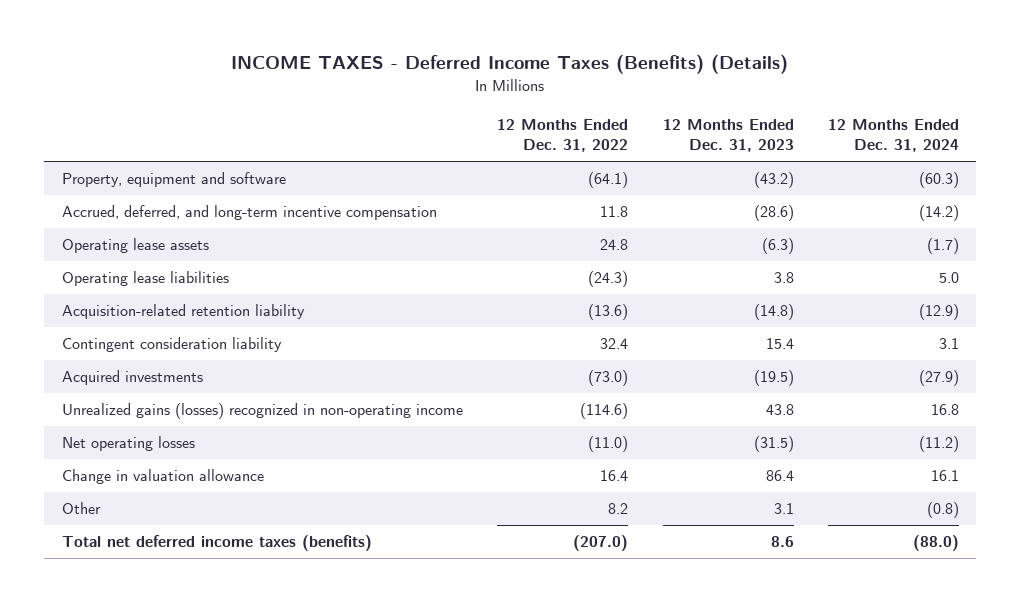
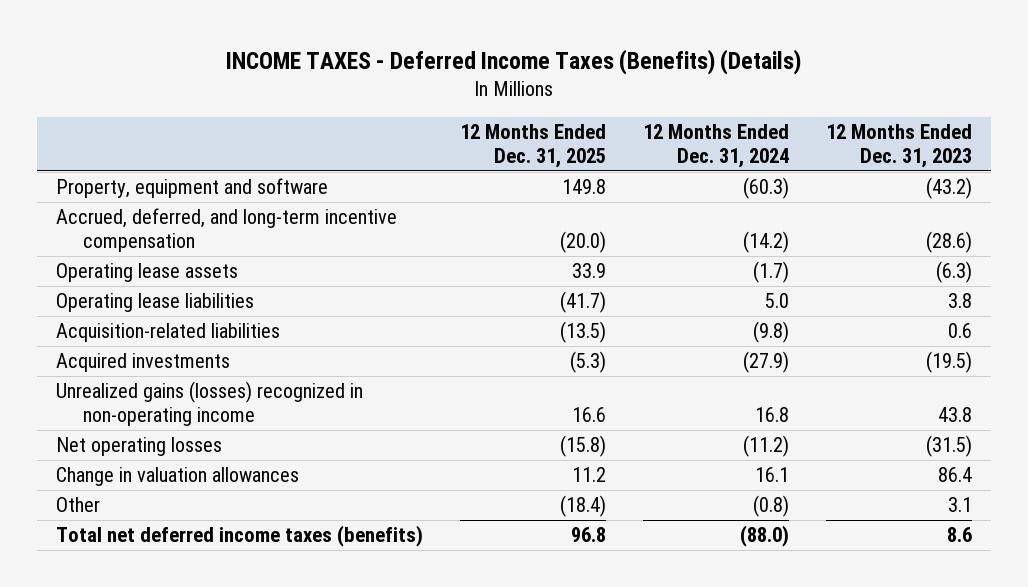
[497,118,629,153] 12 Months Ended Dec. 31, 2022 -> none
none -> [459,123,606,168] 12 Months Ended Dec. 31, 2025
[61,337,282,353] Contingent consideration liability -> none
[61,304,305,320] Acquisition-related retention liability -> [55,323,280,343] Acquisition-related liabilities
[753,304,794,321] (14.8) -> [948,323,973,339] 0.6
[919,304,960,321] (12.9) -> [753,321,790,344] (9.8)
[61,469,264,485] Change in valuation allowance -> [55,467,299,487] Change in valuation allowances

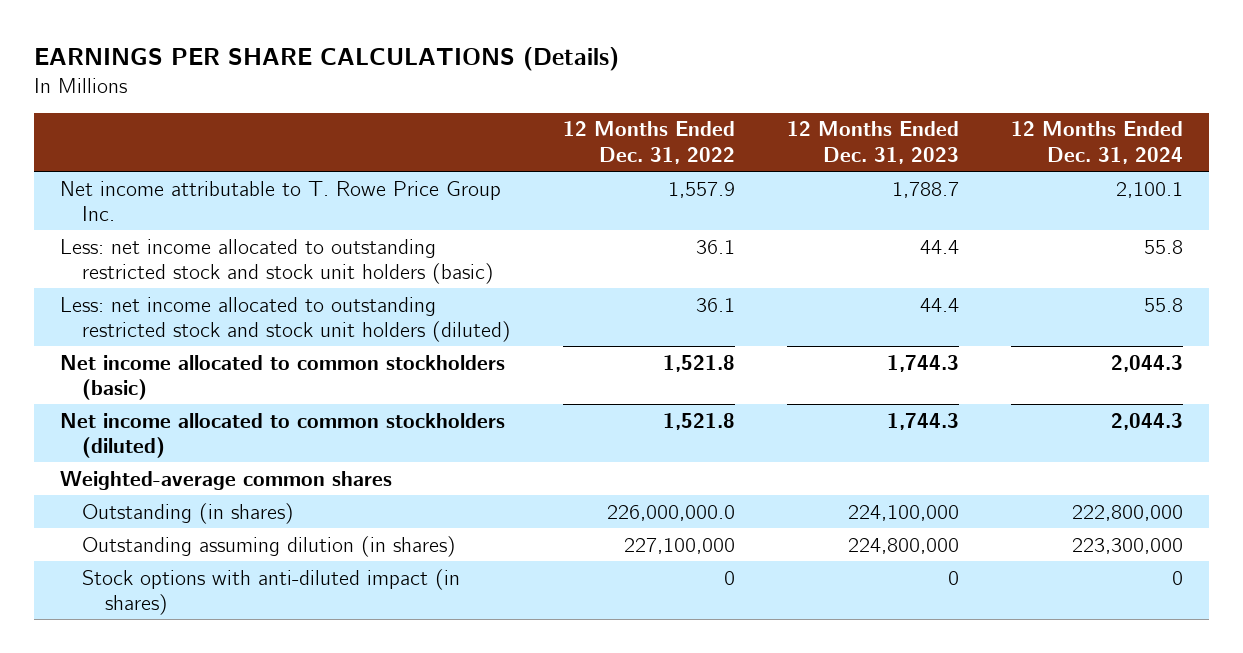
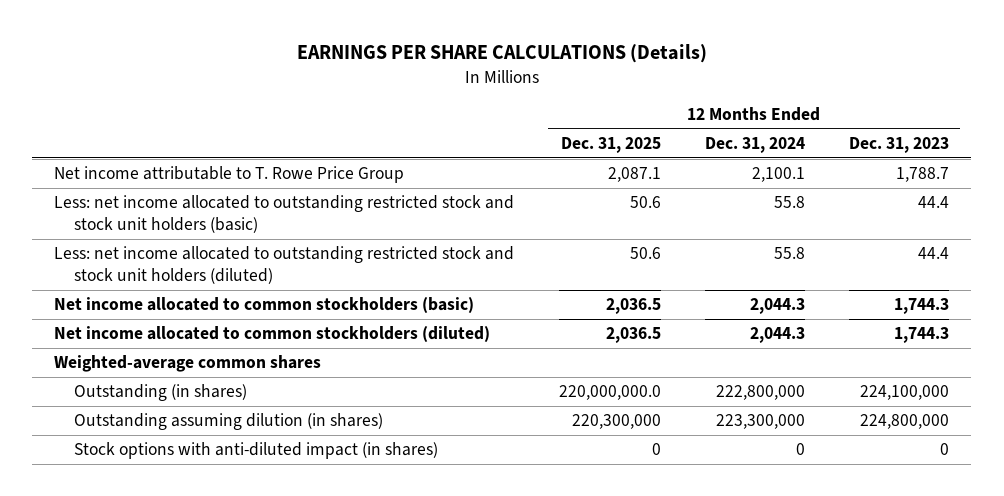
[563,121,736,164] 12 Months Ended Dec. 31, 2022 -> none
none -> [560,137,661,154] Dec. 31, 2025
[59,180,501,221] Net income attributable to T. Rowe Price Group Inc. -> [54,166,405,184] Net income attributable to T. Rowe Price Group

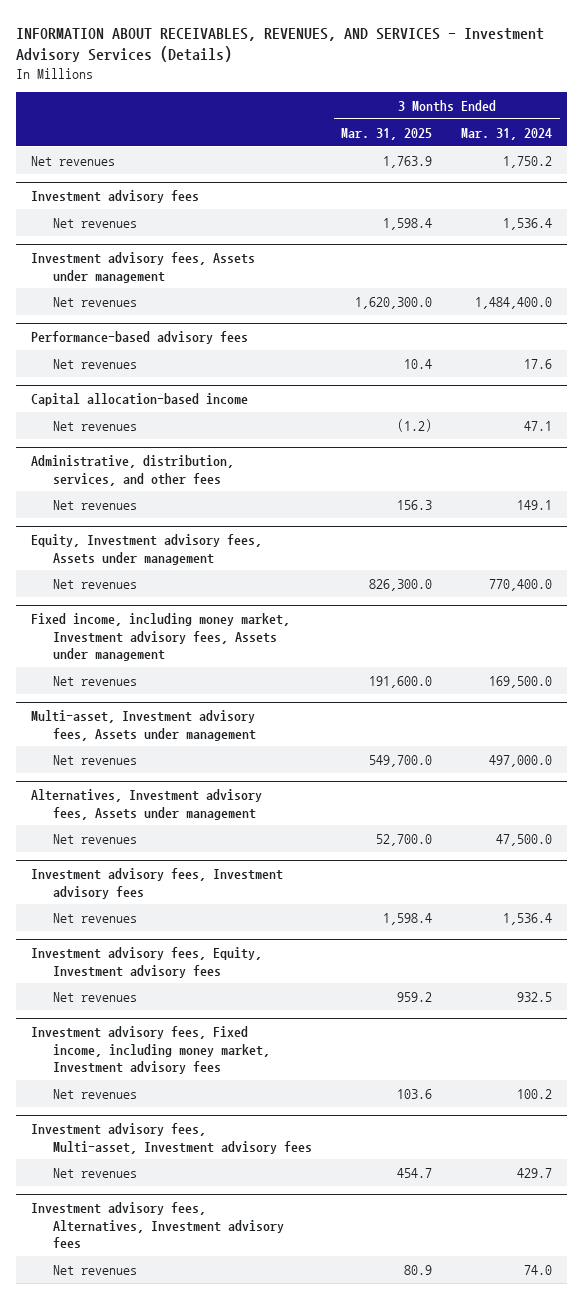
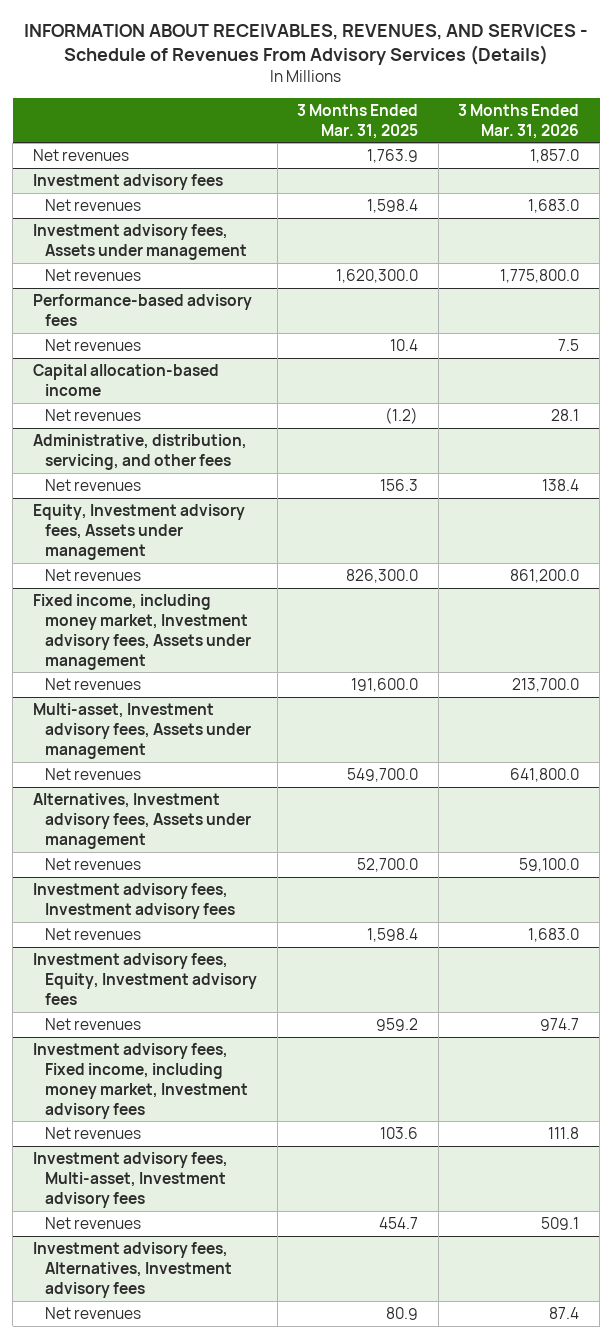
[16,27,545,63] INFORMATION ABOUT RECEIVABLES, REVENUES, AND SERVICES - Investment Advisory Services (Details) -> [24,23,589,66] INFORMATION ABOUT RECEIVABLES, REVENUES, AND SERVICES - Schedule of Revenues From Advisory Services (Details)
[461,127,553,140] Mar. 31, 2024 -> none
none -> [458,103,580,139] 3 Months Ended Mar. 31, 2026
[30,455,234,486] Administrative, distribution, services, and other fees -> [32,434,247,470] Administrative, distribution, servicing, and other fees

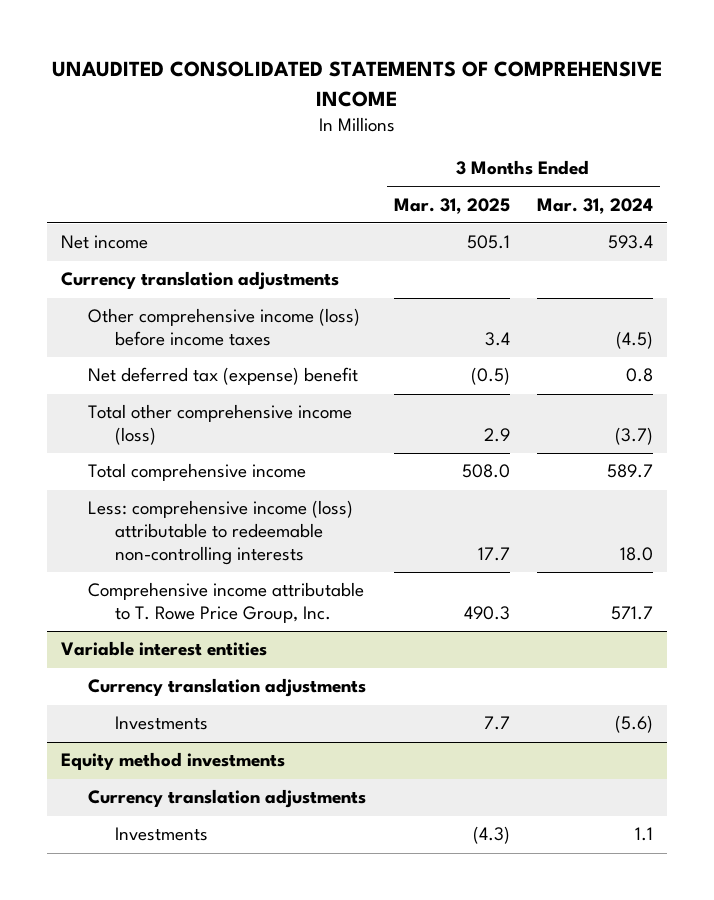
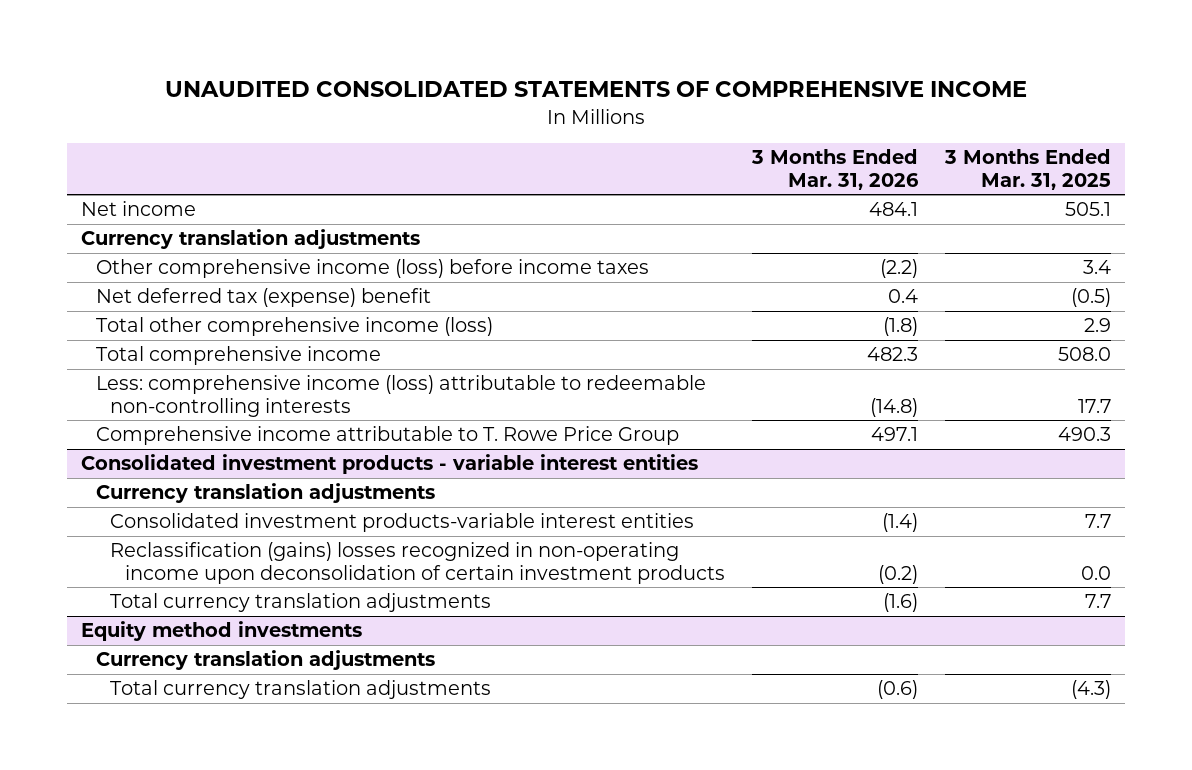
[537,197,654,214] Mar. 31, 2024 -> none
none -> [751,149,920,190] 3 Months Ended Mar. 31, 2026
[88,582,365,624] Comprehensive income attributable to T. Rowe Price Group, Inc. -> [95,426,679,446] Comprehensive income attributable to T. Rowe Price Group
[61,641,268,657] Variable interest entities -> [80,454,698,475] Consolidated investment products - variable interest entities
[115,716,209,731] Investments -> [110,513,695,533] Consolidated investment products-variable interest entities
none -> [110,542,726,584] Reclassification (gains) losses recognized in non-operating income upon deconsolidation of certain investment products
none -> [110,593,492,613] Total currency translation adjustments
[115,827,209,842] Investments -> none
none -> [110,680,492,700] Total currency translation adjustments

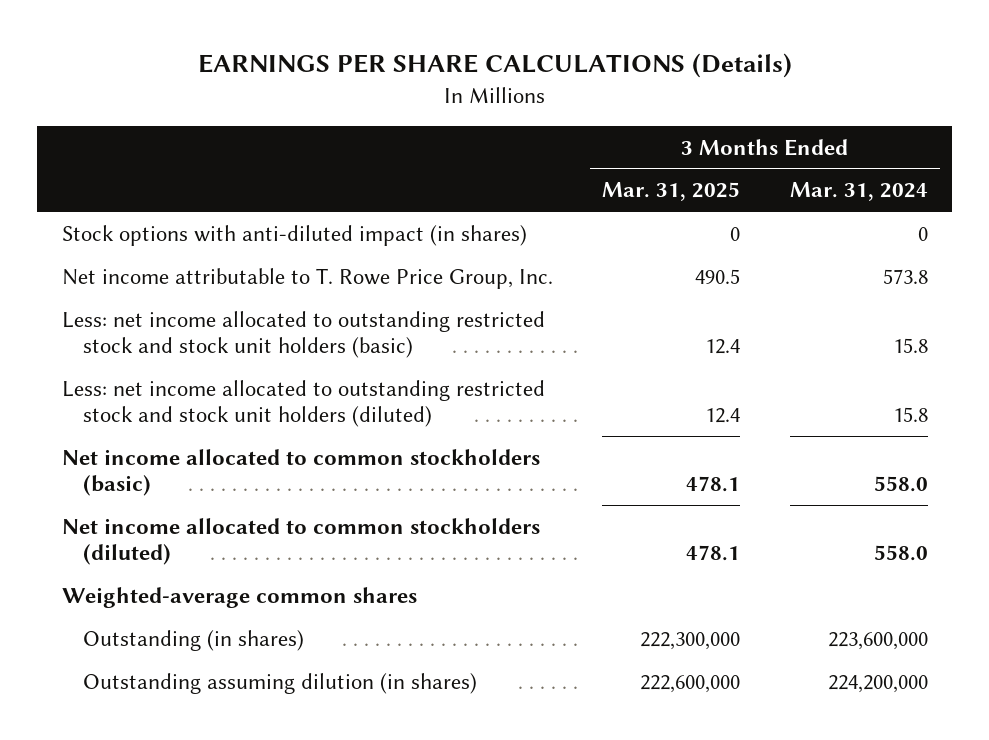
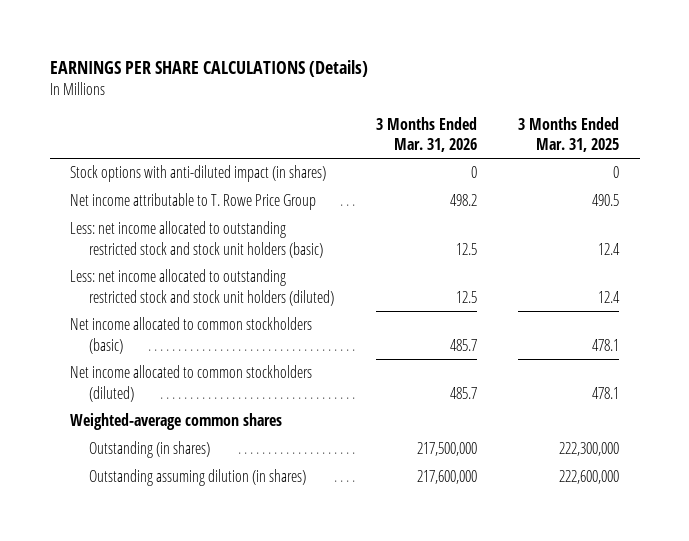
[789,182,928,202] Mar. 31, 2024 -> none
none -> [375,116,477,153] 3 Months Ended Mar. 31, 2026
[61,267,553,289] Net income attributable to T. Rowe Price Group, Inc. -> [70,193,317,211] Net income attributable to T. Rowe Price Group

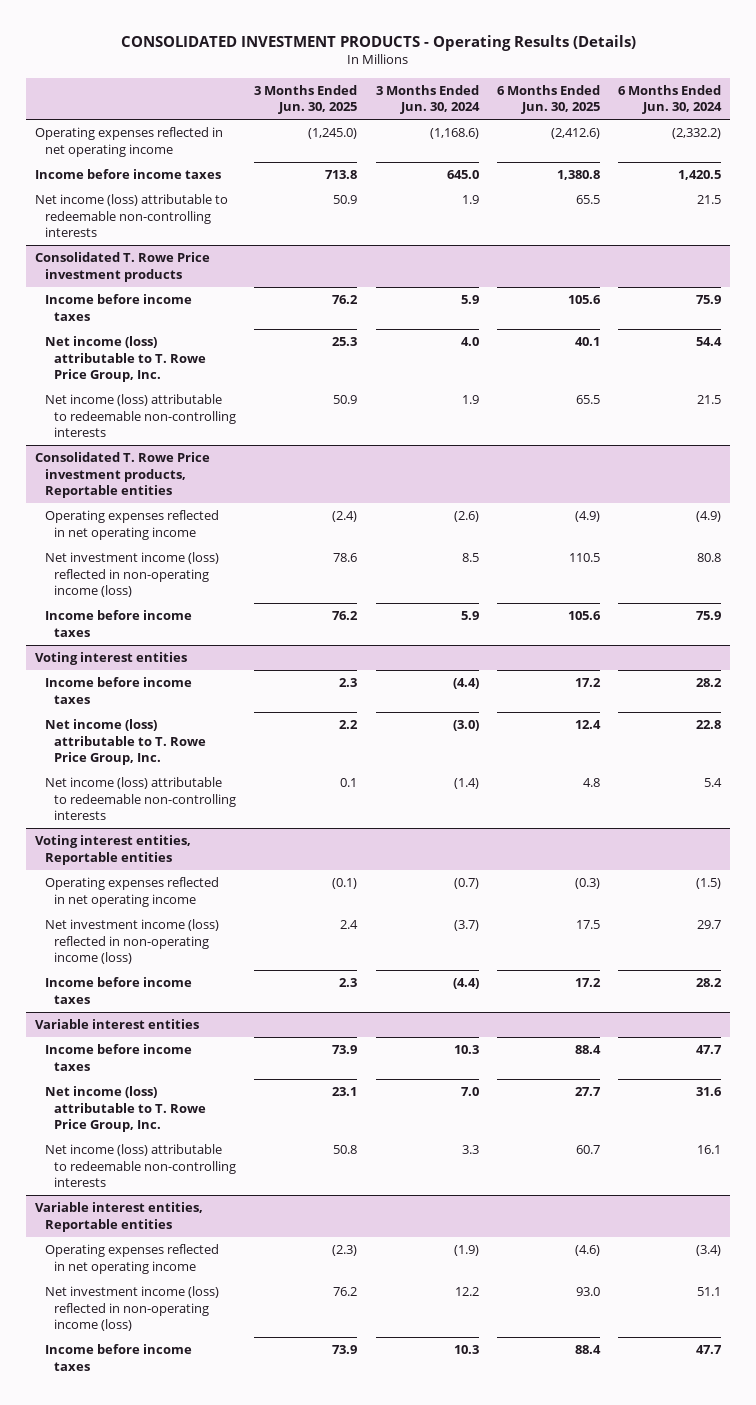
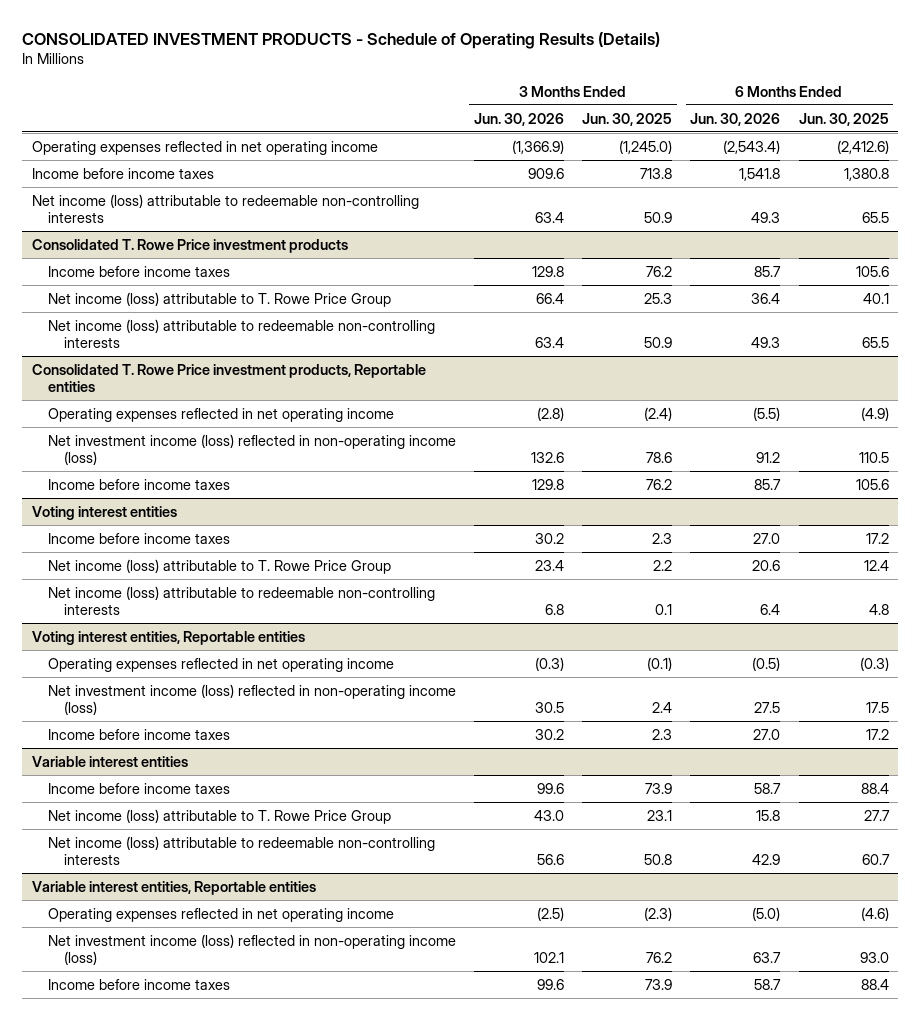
[120,34,636,51] CONSOLIDATED INVESTMENT PRODUCTS - Operating Results (Details) -> [22,31,661,49] CONSOLIDATED INVESTMENT PRODUCTS - Schedule of Operating Results (Details)
[375,84,480,115] 3 Months Ended Jun. 30, 2024 -> none
[617,84,722,115] 6 Months Ended Jun. 30, 2024 -> none
none -> [473,112,564,126] Jun. 30, 2026
none -> [690,112,781,126] Jun. 30, 2026
[44,336,207,383] Net income (loss) attributable to T. Rowe Price Group, Inc. -> [47,291,391,307] Net income (loss) attributable to T. Rowe Price Group
[44,719,207,766] Net income (loss) attributable to T. Rowe Price Group, Inc. -> [47,558,391,574] Net income (loss) attributable to T. Rowe Price Group
[44,1086,207,1133] Net income (loss) attributable to T. Rowe Price Group, Inc. -> [47,808,391,824] Net income (loss) attributable to T. Rowe Price Group

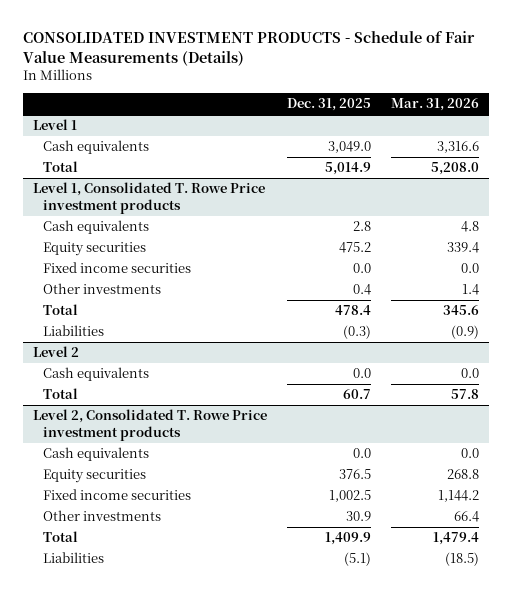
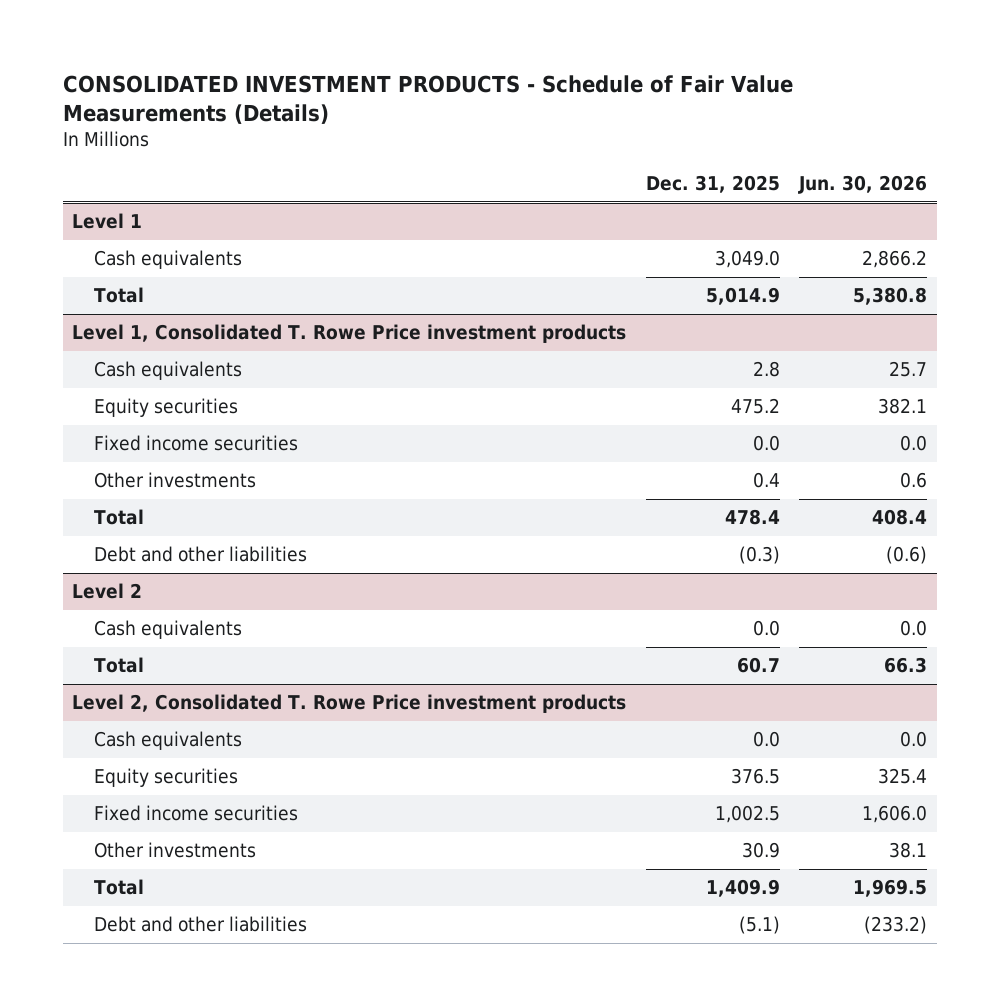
[391,98,480,112] Mar. 31, 2026 -> none
none -> [798,174,928,194] Jun. 30, 2026
[43,325,105,337] Liabilities -> none
none -> [93,546,307,563] Debt and other liabilities
[43,552,105,564] Liabilities -> none
none -> [93,916,307,933] Debt and other liabilities

